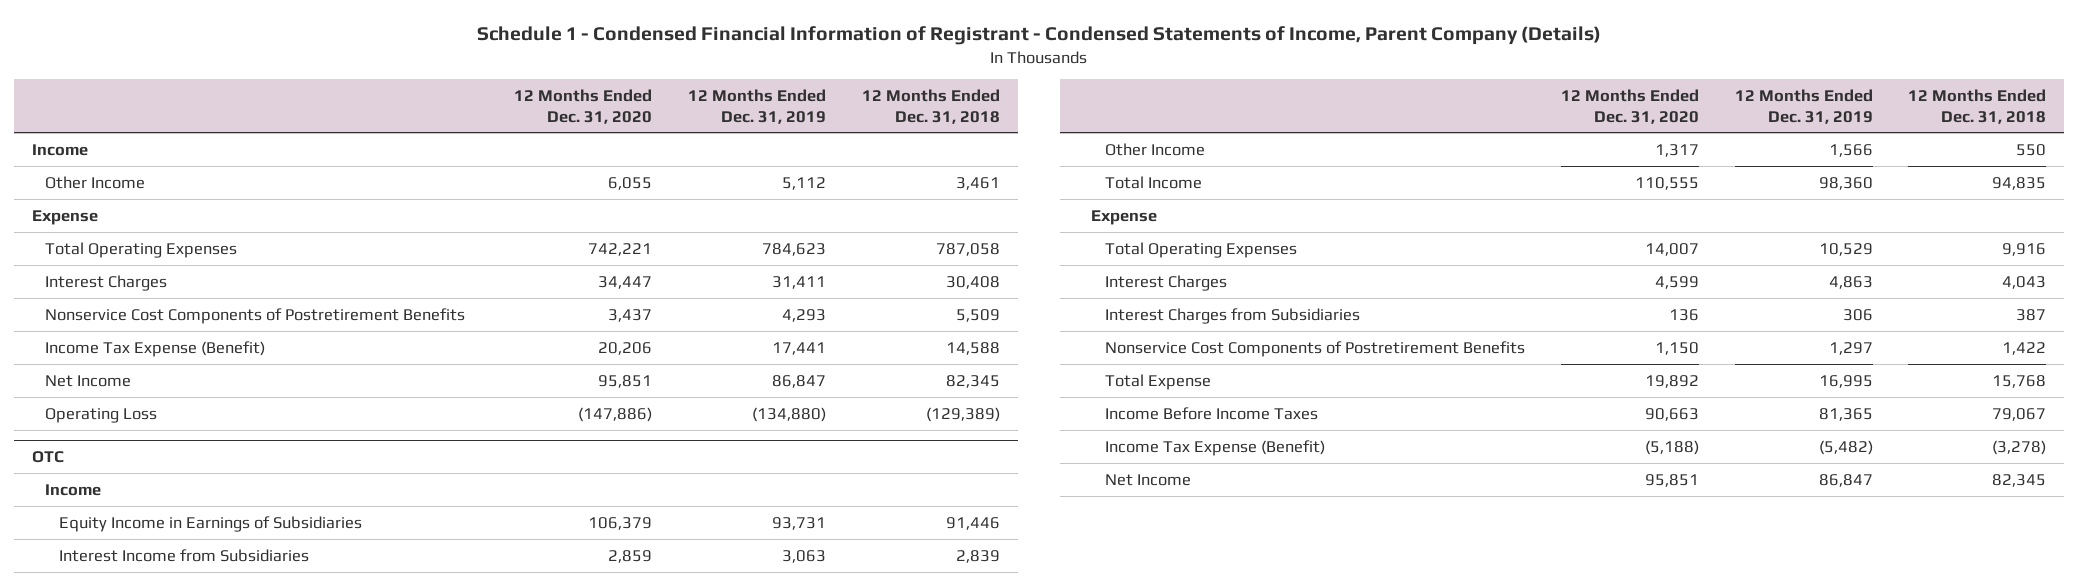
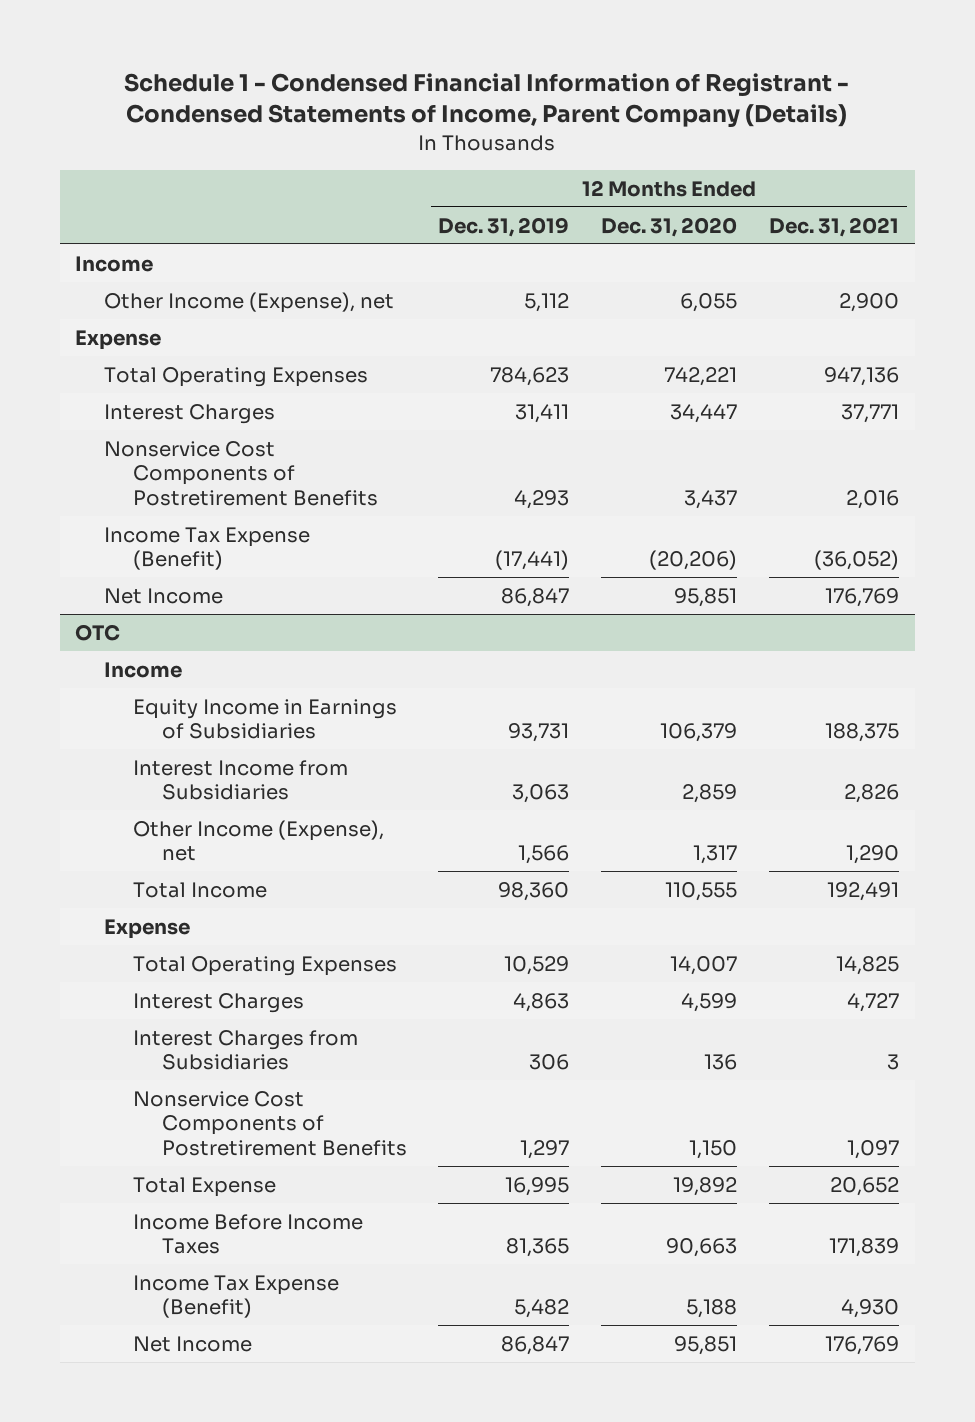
[862,89,1001,124] 12 Months Ended Dec. 31, 2018 -> none
none -> [769,216,900,237] Dec. 31, 2021
[45,175,146,189] Other Income -> [104,291,395,313] Other Income (Expense), net
[598,341,653,355] 20,206 -> [649,550,738,571] (20,206)
[772,341,827,355] 17,441 -> [495,550,570,571] (17,441)
[45,407,158,423] Operating Loss -> none
[1104,142,1205,156] Other Income -> [132,819,384,862] Other Income (Expense), net
[1644,439,1699,455] (5,188) -> [686,1299,738,1319] 5,188
[1818,439,1873,455] (5,482) -> [514,1299,570,1319] 5,482

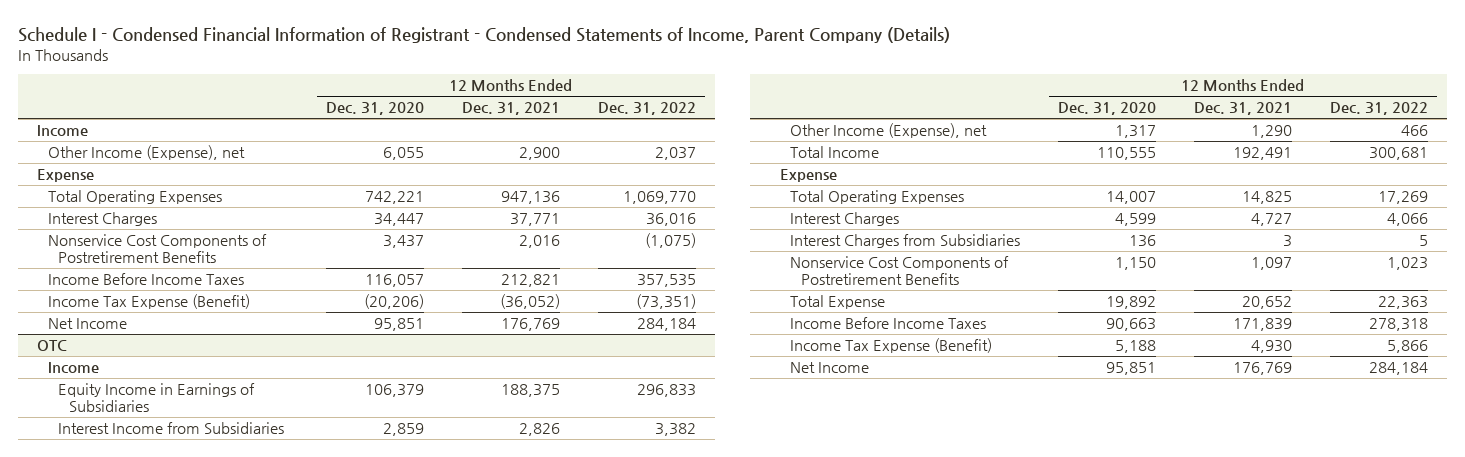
[124,72,850,128] Schedule 1 - Condensed Financial Information of Registrant - Condensed Statements of Income, Parent Company (Details) -> [18,27,951,44] Schedule I - Condensed Financial Information of Registrant - Condensed Statements of Income, Parent Company (Details)
[438,216,570,237] Dec. 31, 2019 -> none
none -> [597,102,696,116] Dec. 31, 2022
none -> [47,273,244,286] Income Before Income Taxes

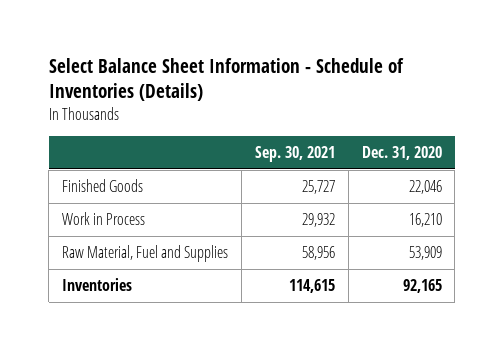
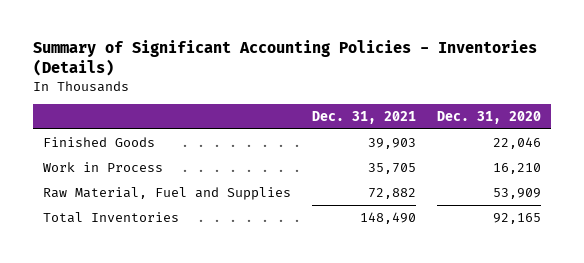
[48,58,404,102] Select Balance Sheet Information - Schedule of Inventories (Details) -> [32,40,537,77] Summary of Significant Accounting Policies - Inventories (Details)
[254,145,335,162] Sep. 30, 2021 -> none
none -> [311,111,416,125] Dec. 31, 2021
[61,278,132,292] Inventories -> [43,211,180,223] Total Inventories

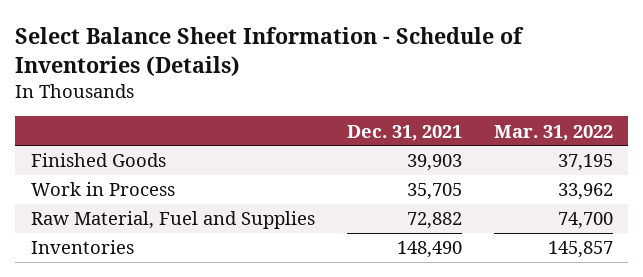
[32,40,537,77] Summary of Significant Accounting Policies - Inventories (Details) -> [14,26,524,76] Select Balance Sheet Information - Schedule of Inventories (Details)
[436,111,541,125] Dec. 31, 2020 -> none
none -> [493,124,613,141] Mar. 31, 2022
[43,211,180,223] Total Inventories -> [30,240,134,255] Inventories

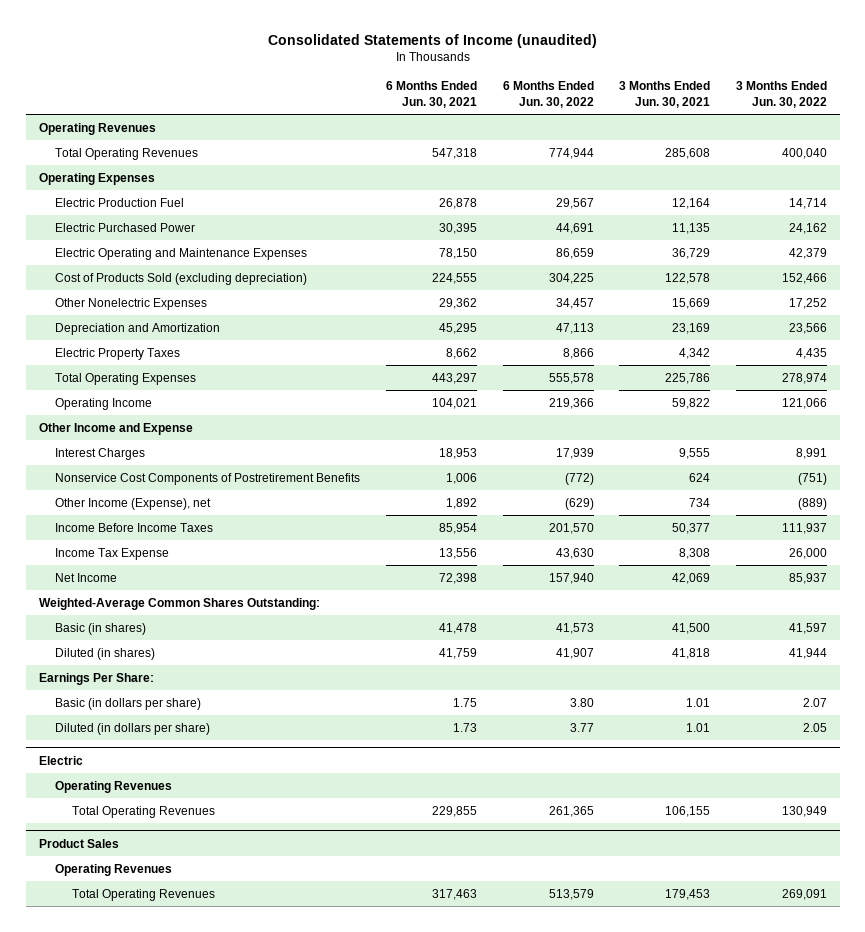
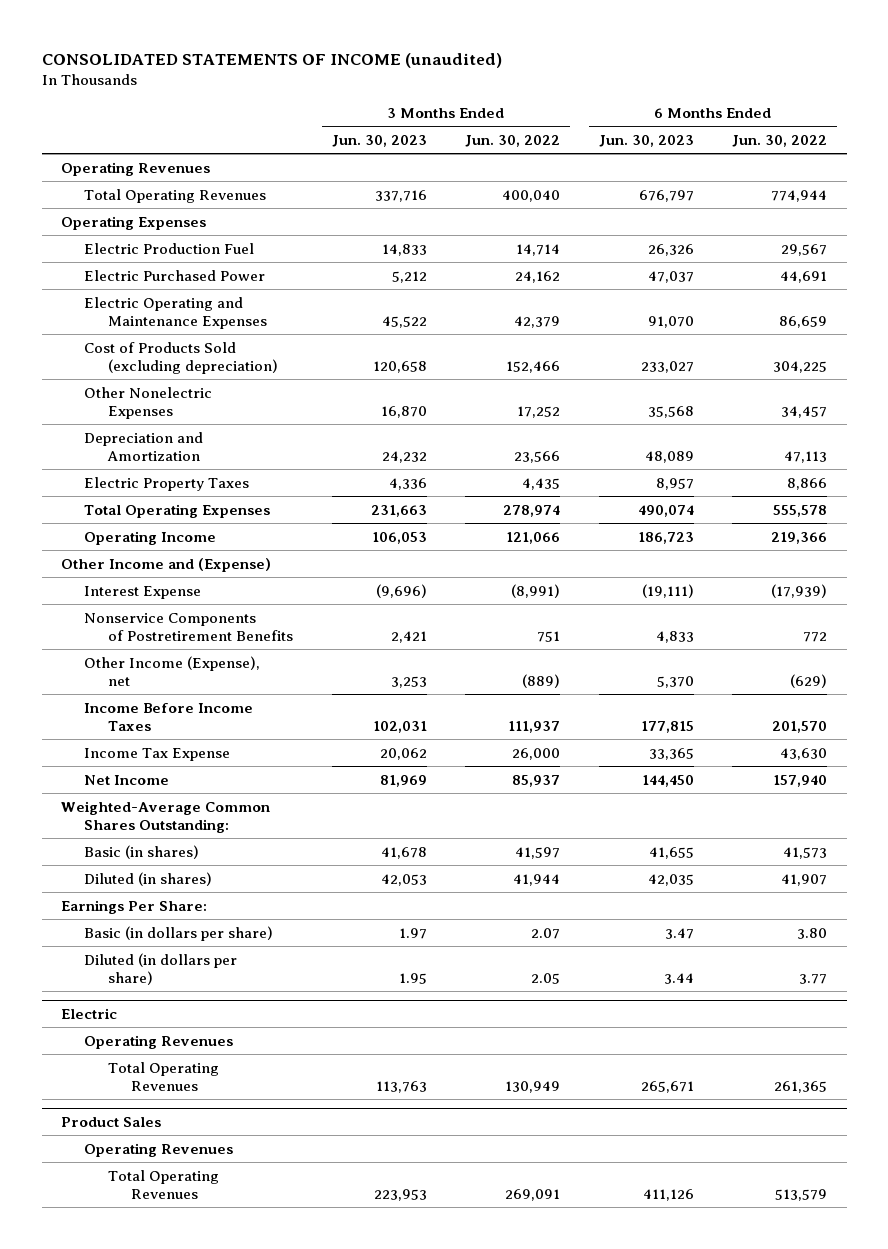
[267,33,597,48] Consolidated Statements of Income (unaudited) -> [41,52,502,68] CONSOLIDATED STATEMENTS OF INCOME (unaudited)
[385,81,477,108] 6 Months Ended Jun. 30, 2021 -> none
[619,81,711,108] 3 Months Ended Jun. 30, 2021 -> none
none -> [331,134,427,147] Jun. 30, 2023
none -> [598,134,694,147] Jun. 30, 2023
[38,422,193,435] Other Income and Expense -> [60,557,271,572] Other Income and (Expense)
[55,447,146,460] Interest Charges -> [84,585,202,599] Interest Expense
[555,447,594,459] 17,939 -> [771,583,828,598] (17,939)
[795,447,827,459] 8,991 -> [511,583,561,598] (8,991)
[55,472,361,485] Nonservice Cost Components of Postretirement Benefits -> [84,612,293,641] Nonservice Components of Postretirement Benefits
[564,472,594,485] (772) -> [803,631,828,642] 772
[797,472,827,485] (751) -> [537,630,561,642] 751

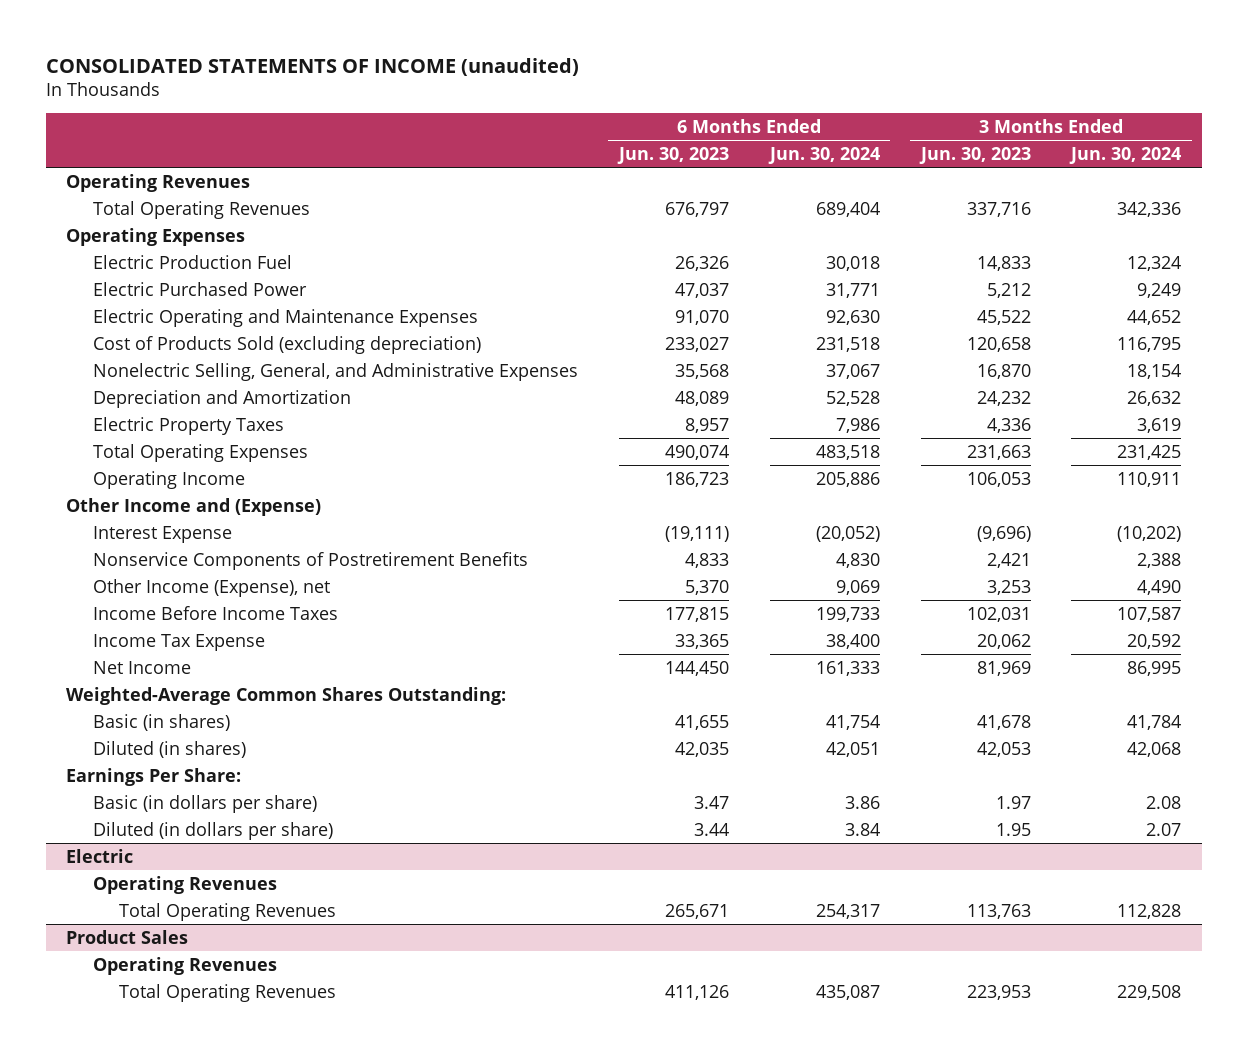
[465,134,561,147] Jun. 30, 2022 -> none
[732,134,828,147] Jun. 30, 2022 -> none
none -> [767,147,880,165] Jun. 30, 2024
none -> [1069,147,1182,165] Jun. 30, 2024
[84,386,213,419] Other Nonelectric Expenses -> [92,362,578,381] Nonelectric Selling, General, and Administrative Expenses

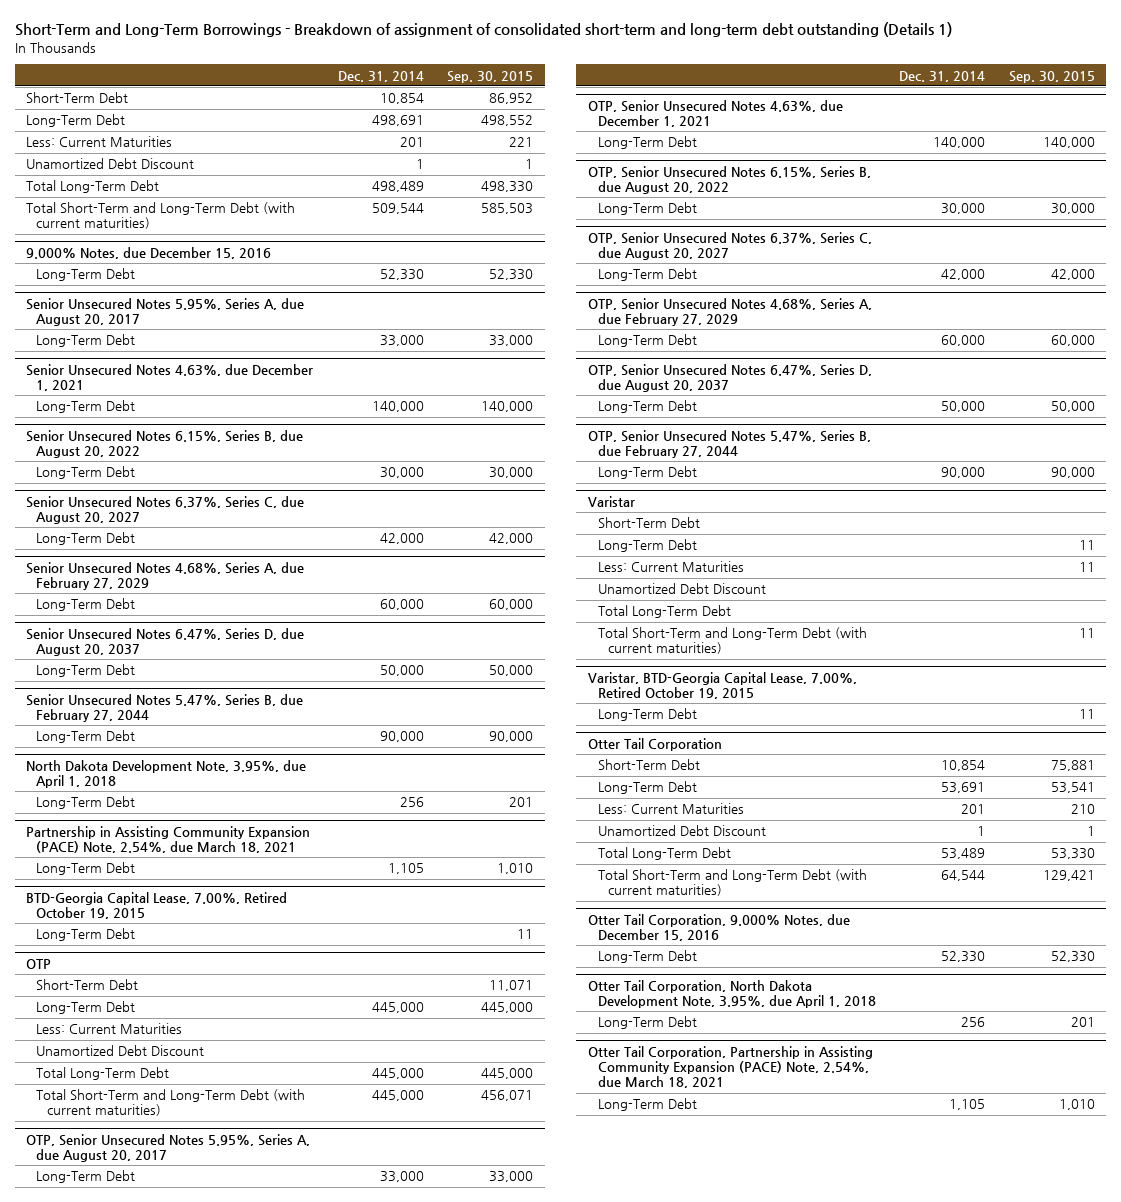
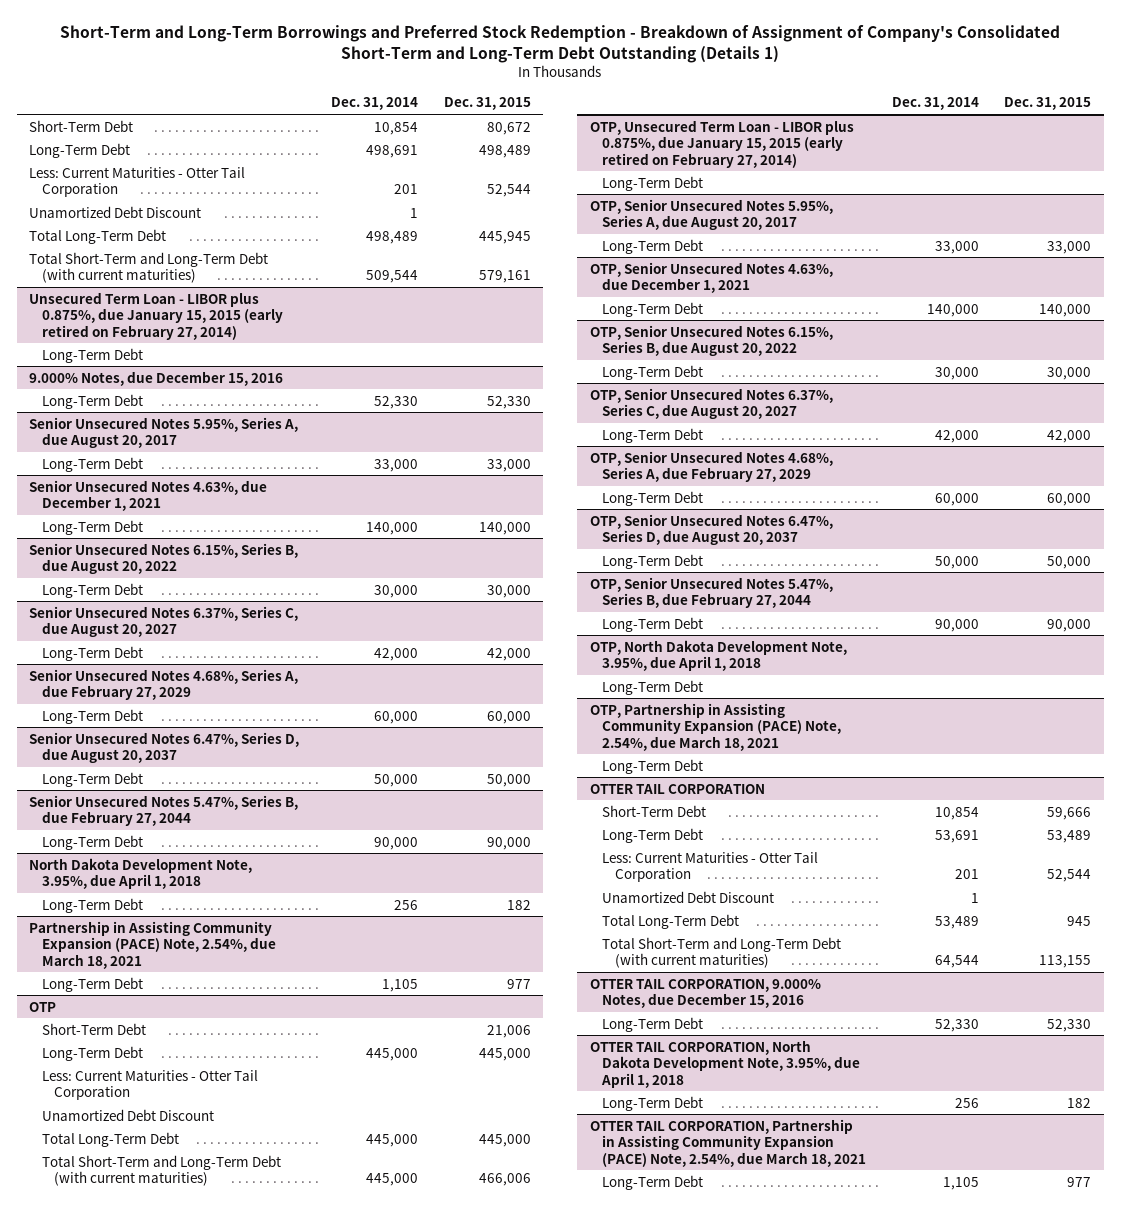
[14,22,952,38] Short-Term and Long-Term Borrowings - Breakdown of assignment of consolidated short-term and long-term debt outstanding (Details 1) -> [60,24,1061,63] Short-Term and Long-Term Borrowings and Preferred Stock Redemption - Breakdown of Assignment of Company's Consolidated Short-Term and Long-Term Debt Outstanding (Details 1)
[446,70,533,83] Sep. 30, 2015 -> none
none -> [443,97,531,111] Dec. 31, 2015
[26,136,173,148] Less: Current Maturities -> [29,166,246,198] Less: Current Maturities - Otter Tail Corporation
none -> [29,291,283,340] Unsecured Term Loan - LIBOR plus 0.875%, due January 15, 2015 (early retired on February 27, 2014)
none -> [41,347,143,363] Long-Term Debt
[26,891,288,920] BTD-Georgia Capital Lease, 7.00%, Retired October 19, 2015 -> none
[36,928,136,942] Long-Term Debt -> none
[36,1023,183,1035] Less: Current Maturities -> [41,1069,258,1101] Less: Current Maturities - Otter Tail Corporation
none -> [589,119,854,168] OTP, Unsecured Term Loan - LIBOR plus 0.875%, due January 15, 2015 (early retired on February 27, 2014)
none -> [602,175,704,191] Long-Term Debt
[587,495,635,507] Varistar -> none
[598,517,701,529] Short-Term Debt -> none
none -> [589,639,847,672] OTP, North Dakota Development Note, 3.95%, due April 1, 2018
[598,561,745,573] Less: Current Maturities -> none
[598,583,767,595] Unamortized Debt Discount -> none
[598,605,732,619] Total Long-Term Debt -> none
[598,627,868,655] Total Short-Term and Long-Term Debt (with current maturities) -> none
[587,671,857,700] Varistar, BTD-Georgia Capital Lease, 7.00%, Retired October 19, 2015 -> none
none -> [589,702,842,751] OTP, Partnership in Assisting Community Expansion (PACE) Note, 2.54%, due March 18, 2021
[587,737,722,751] Otter Tail Corporation -> [589,783,765,794] OTTER TAIL CORPORATION
[598,803,745,815] Less: Current Maturities -> [602,851,819,883] Less: Current Maturities - Otter Tail Corporation
[587,913,850,942] Otter Tail Corporation, 9.000% Notes, due December 15, 2016 -> [589,978,821,1009] OTTER TAIL CORPORATION, 9.000% Notes, due December 15, 2016
[587,979,877,1009] Otter Tail Corporation, North Dakota Development Note, 3.95%, due April 1, 2018 -> [589,1039,861,1088] OTTER TAIL CORPORATION, North Dakota Development Note, 3.95%, due April 1, 2018
[587,1045,873,1089] Otter Tail Corporation, Partnership in Assisting Community Expansion (PACE) Note, 2.54%, due March 18, 2021 -> [589,1118,867,1167] OTTER TAIL CORPORATION, Partnership in Assisting Community Expansion (PACE) Note, 2.54%, due March 18, 2021

